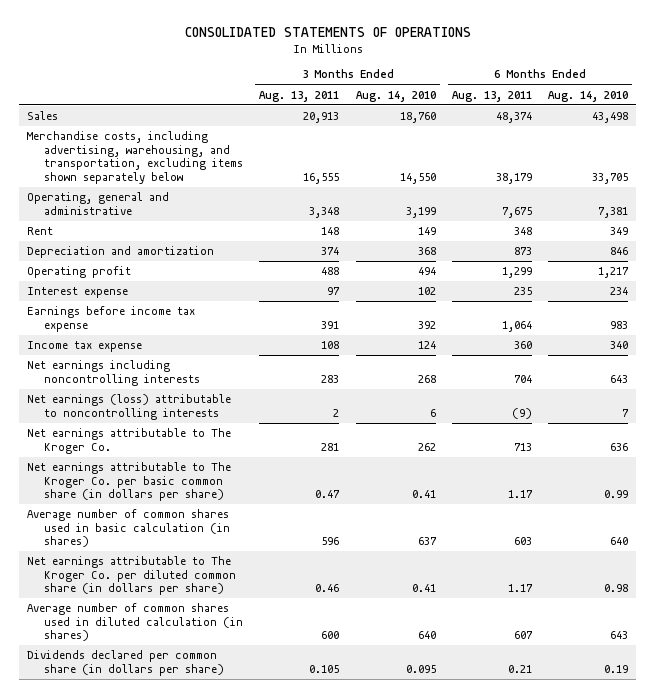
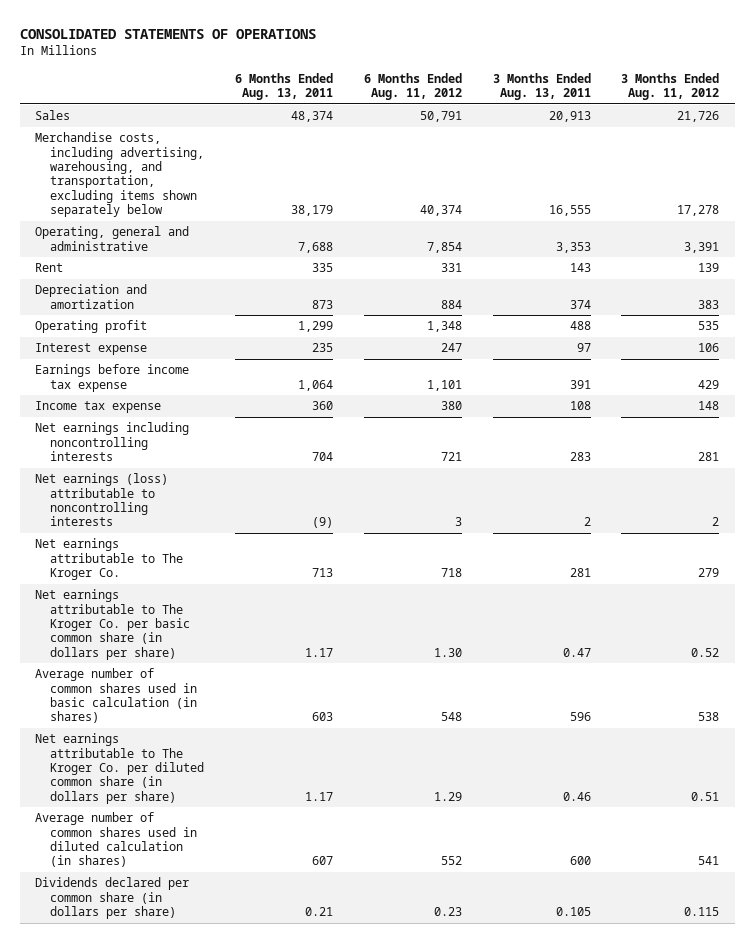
[355,90,436,102] Aug. 14, 2010 -> none
[548,90,629,102] Aug. 14, 2010 -> none
none -> [363,72,462,101] 6 Months Ended Aug. 11, 2012
none -> [621,72,720,101] 3 Months Ended Aug. 11, 2012
[309,206,340,218] 3,348 -> [555,241,591,253] 3,353
[501,206,532,218] 7,675 -> [298,241,334,253] 7,688
[321,227,340,236] 148 -> [569,263,591,273] 143
[513,227,532,236] 348 -> [312,263,334,273] 335

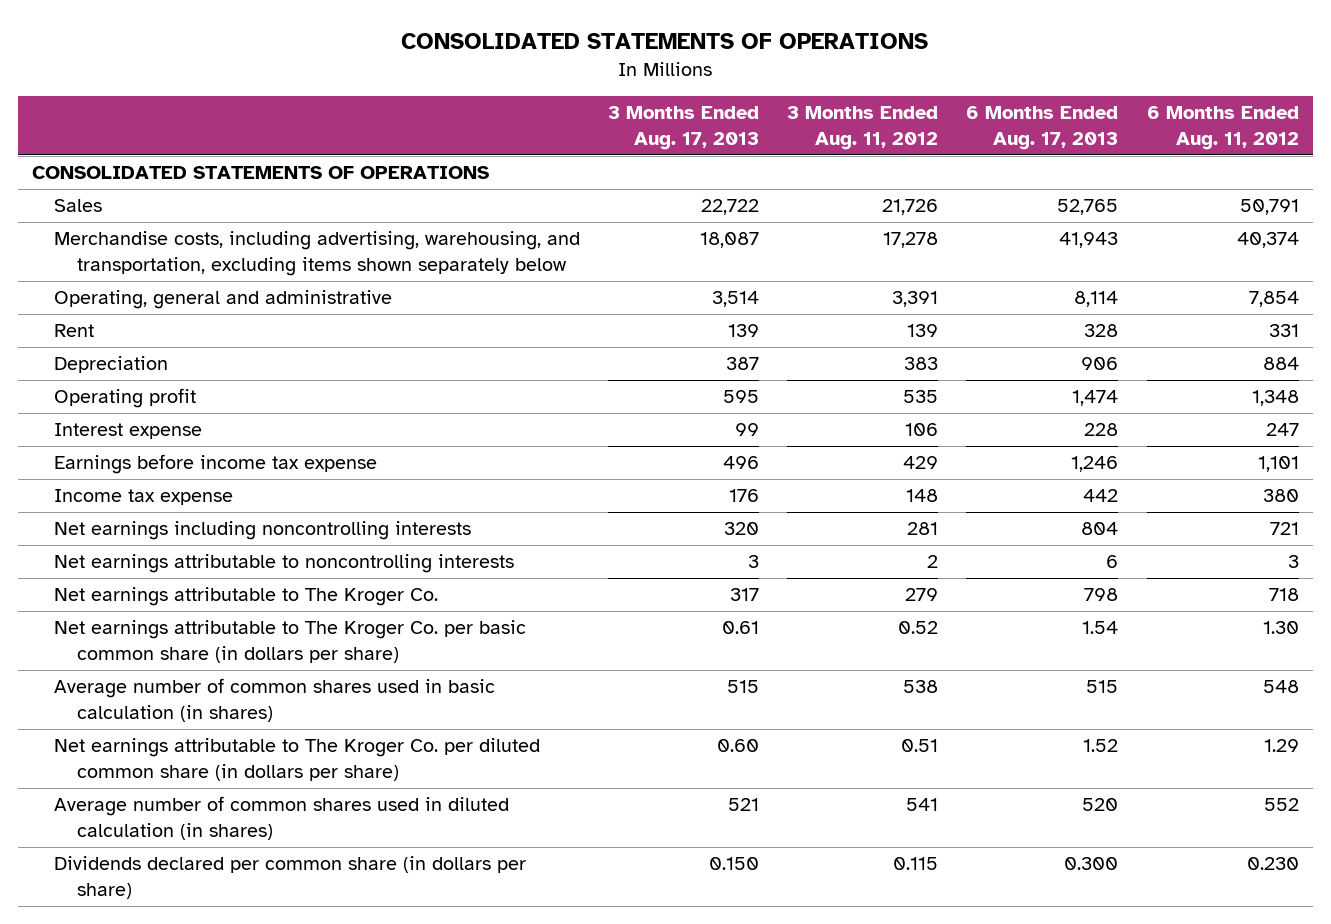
[235,72,334,101] 6 Months Ended Aug. 13, 2011 -> none
[492,72,591,101] 3 Months Ended Aug. 13, 2011 -> none
none -> [608,106,760,151] 3 Months Ended Aug. 17, 2013
none -> [966,106,1119,151] 6 Months Ended Aug. 17, 2013
none -> [31,166,489,180] CONSOLIDATED STATEMENTS OF OPERATIONS
[35,284,148,309] Depreciation and amortization -> [54,356,169,374] Depreciation
[35,473,169,527] Net earnings (loss) attributable to noncontrolling interests -> [54,554,515,574] Net earnings attributable to noncontrolling interests
[433,907,462,917] 0.23 -> [1246,857,1299,871] 0.230

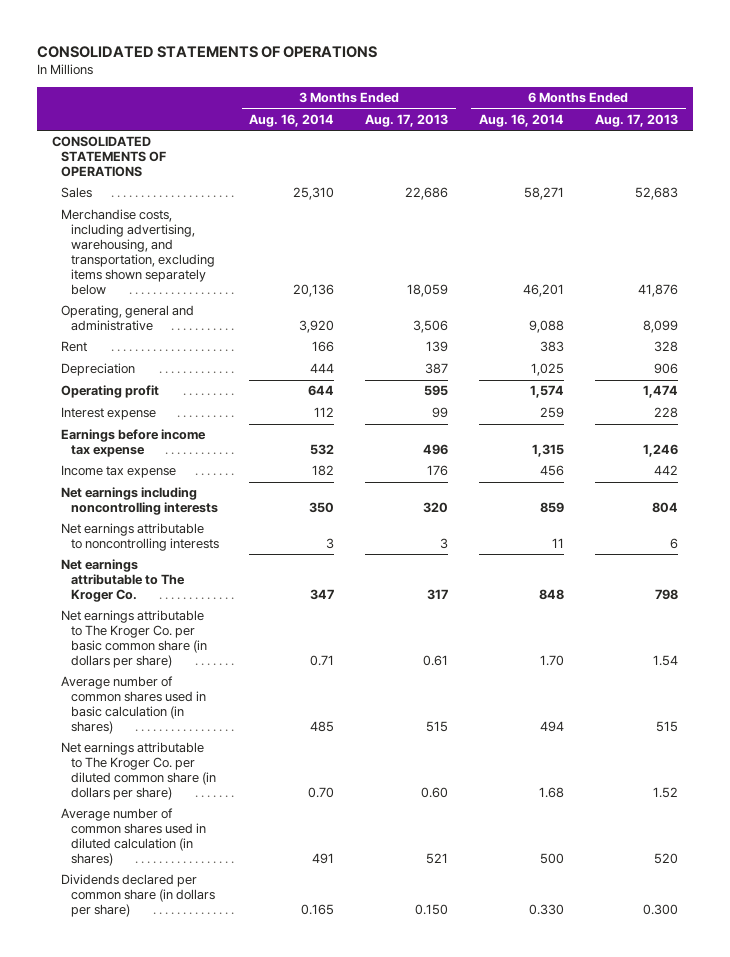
[787,106,939,151] 3 Months Ended Aug. 11, 2012 -> none
[1146,106,1299,151] 6 Months Ended Aug. 11, 2012 -> none
none -> [249,113,335,127] Aug. 16, 2014
none -> [479,113,565,127] Aug. 16, 2014
[701,199,760,216] 22,722 -> [405,187,449,201] 22,686
[1057,199,1119,216] 52,765 -> [634,187,678,201] 52,683
[700,232,760,249] 18,087 -> [407,284,449,298] 18,059
[1059,232,1119,249] 41,943 -> [637,284,678,298] 41,876
[712,291,760,308] 3,514 -> [413,320,449,334] 3,506
[1074,291,1119,308] 8,114 -> [642,320,678,334] 8,099

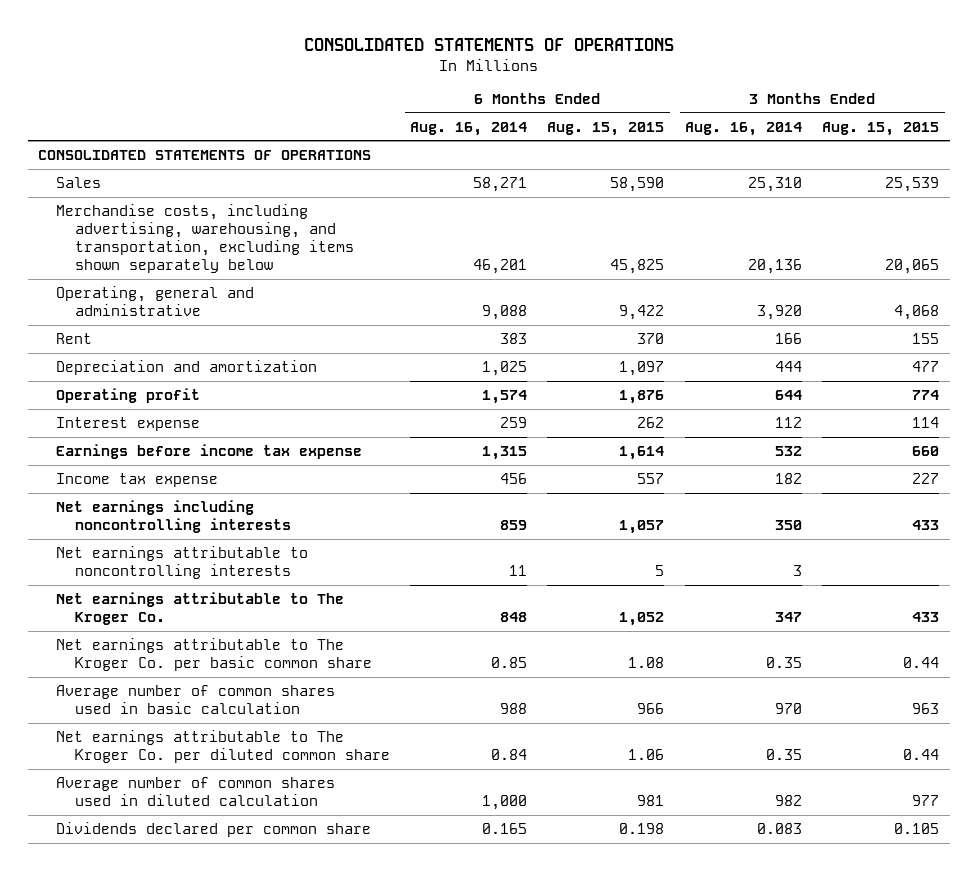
[365,113,449,127] Aug. 17, 2013 -> none
[594,113,678,127] Aug. 17, 2013 -> none
none -> [547,121,665,136] Aug. 15, 2015
none -> [822,121,940,136] Aug. 15, 2015
[61,363,136,377] Depreciation -> [56,359,318,375] Depreciation and amortization
[61,610,207,669] Net earnings attributable to The Kroger Co. per basic common share (in dollars per share) -> [56,637,372,672] Net earnings attributable to The Kroger Co. per basic common share
[310,655,335,667] 0.71 -> [765,657,802,669] 0.35
[540,655,565,667] 1.70 -> [491,657,528,669] 0.85
[61,676,206,735] Average number of common shares used in basic calculation (in shares) -> [56,684,336,715] Average number of common shares used in basic calculation
[310,721,335,733] 485 -> [774,703,802,715] 970
[540,721,565,733] 494 -> [500,703,528,715] 988
[61,742,216,801] Net earnings attributable to The Kroger Co. per diluted common share (in dollars per share) -> [56,729,390,764] Net earnings attributable to The Kroger Co. per diluted common share
[308,787,335,799] 0.70 -> [765,749,802,761] 0.35
[539,787,565,799] 1.68 -> [491,749,528,761] 0.84
[61,808,206,867] Average number of common shares used in diluted calculation (in shares) -> [56,776,336,807] Average number of common shares used in diluted calculation
[312,853,335,865] 491 -> [774,795,802,807] 982
[540,853,565,865] 500 -> [482,795,528,811] 1,000
[61,874,215,918] Dividends declared per common share (in dollars per share) -> [56,821,372,837] Dividends declared per common share
[301,904,335,916] 0.165 -> [756,822,802,834] 0.083
[529,904,565,916] 0.330 -> [482,822,528,834] 0.165

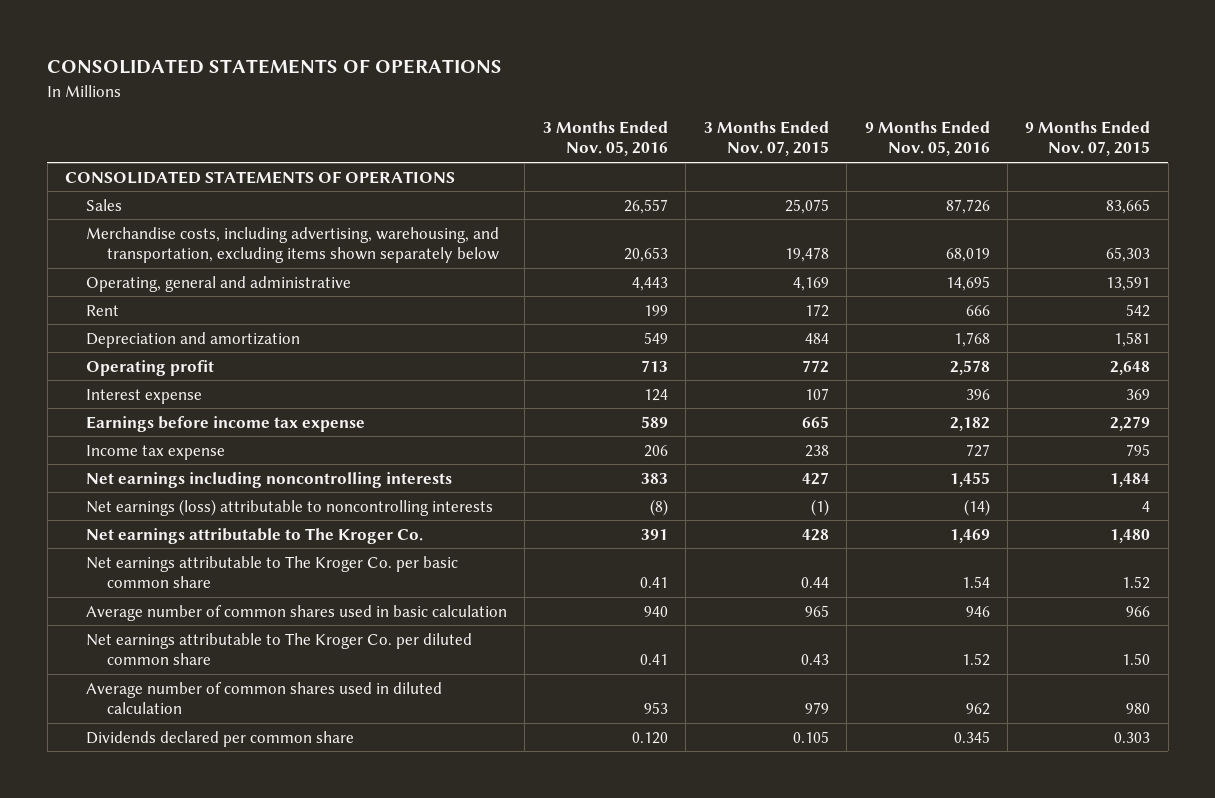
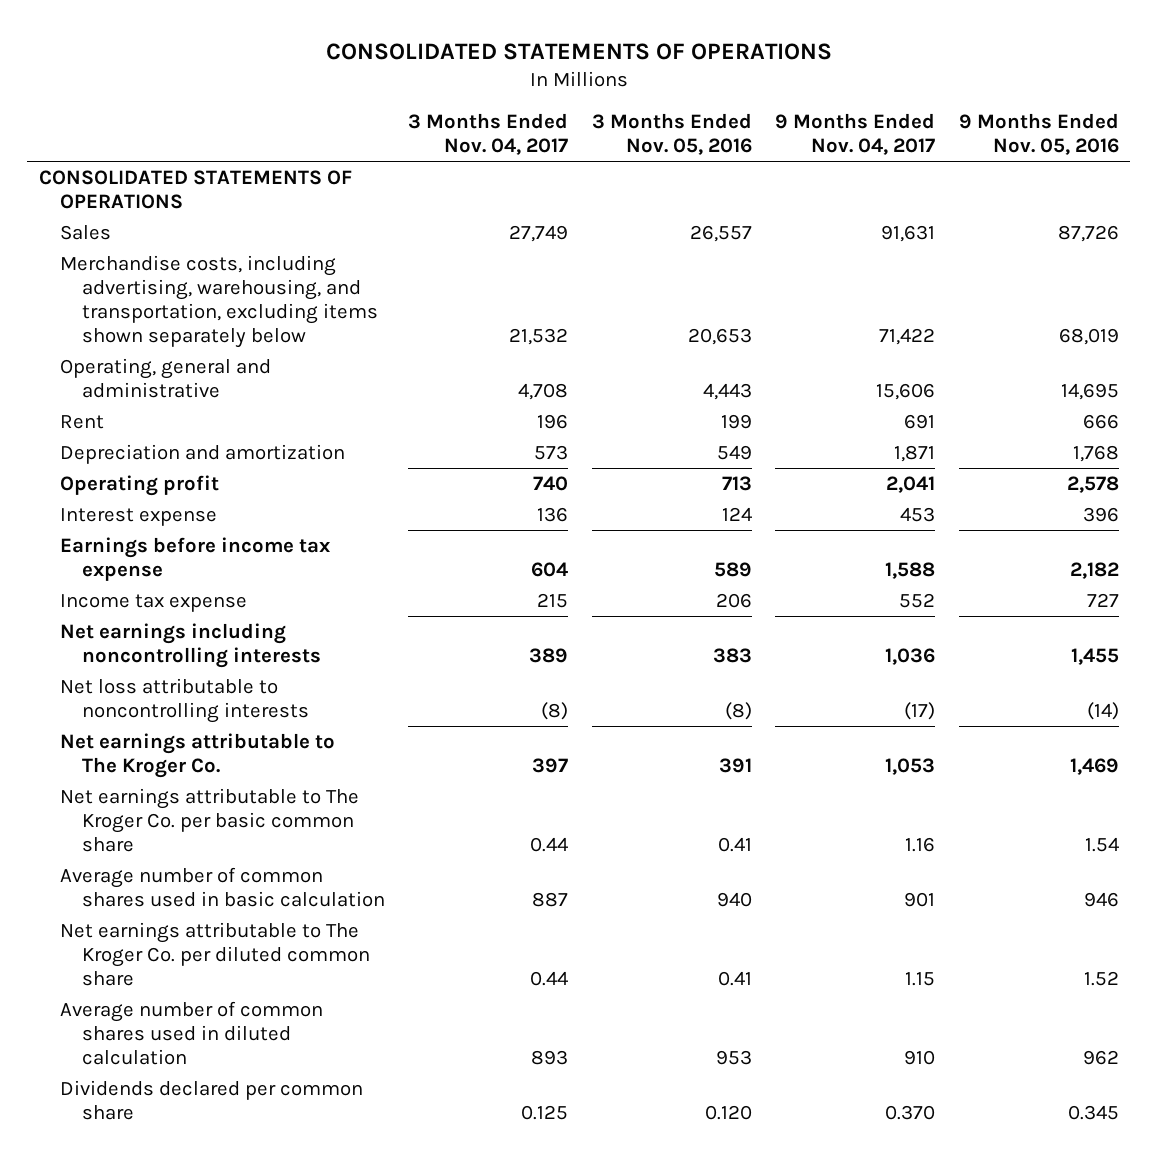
[703,121,829,157] 3 Months Ended Nov. 07, 2015 -> none
[1025,121,1151,157] 9 Months Ended Nov. 07, 2015 -> none
none -> [408,113,569,156] 3 Months Ended Nov. 04, 2017
none -> [775,113,936,156] 9 Months Ended Nov. 04, 2017
[85,498,493,516] Net earnings (loss) attributable to noncontrolling interests -> [60,677,310,723] Net loss attributable to noncontrolling interests

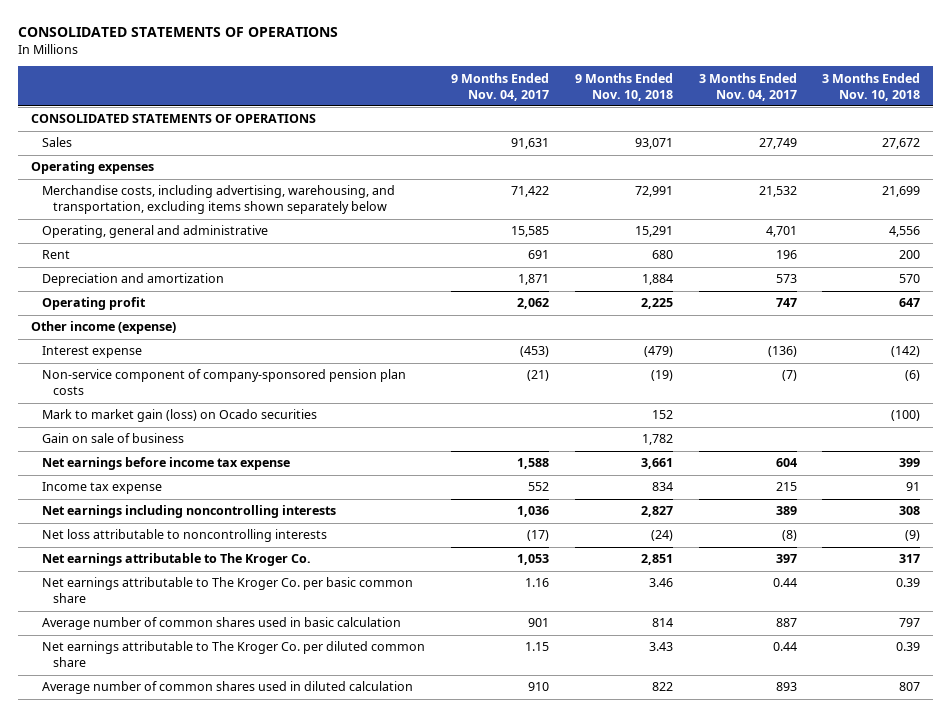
[591,113,752,156] 3 Months Ended Nov. 05, 2016 -> none
[958,113,1119,156] 9 Months Ended Nov. 05, 2016 -> none
none -> [574,72,673,101] 9 Months Ended Nov. 10, 2018
none -> [822,72,921,101] 3 Months Ended Nov. 10, 2018
none -> [31,161,155,175] Operating expenses
[518,382,569,400] 4,708 -> [765,226,797,238] 4,701
[876,382,936,400] 15,606 -> [510,226,549,238] 15,585
[533,475,569,491] 740 -> [775,298,797,308] 747
[886,475,936,493] 2,041 -> [516,298,549,310] 2,062
none -> [31,321,177,335] Other income (expense)
[537,506,569,522] 136 -> [767,346,797,358] (136)
[900,506,936,522] 453 -> [519,346,549,358] (453)
none -> [42,369,407,396] Non-service component of company-sponsored pension plan costs
none -> [42,409,318,423] Mark to market gain (loss) on Ocado securities
none -> [42,433,185,444] Gain on sale of business
[60,536,331,581] Earnings before income tax expense -> [42,457,291,471] Net earnings before income tax expense
[60,1079,364,1120] Dividends declared per common share -> none

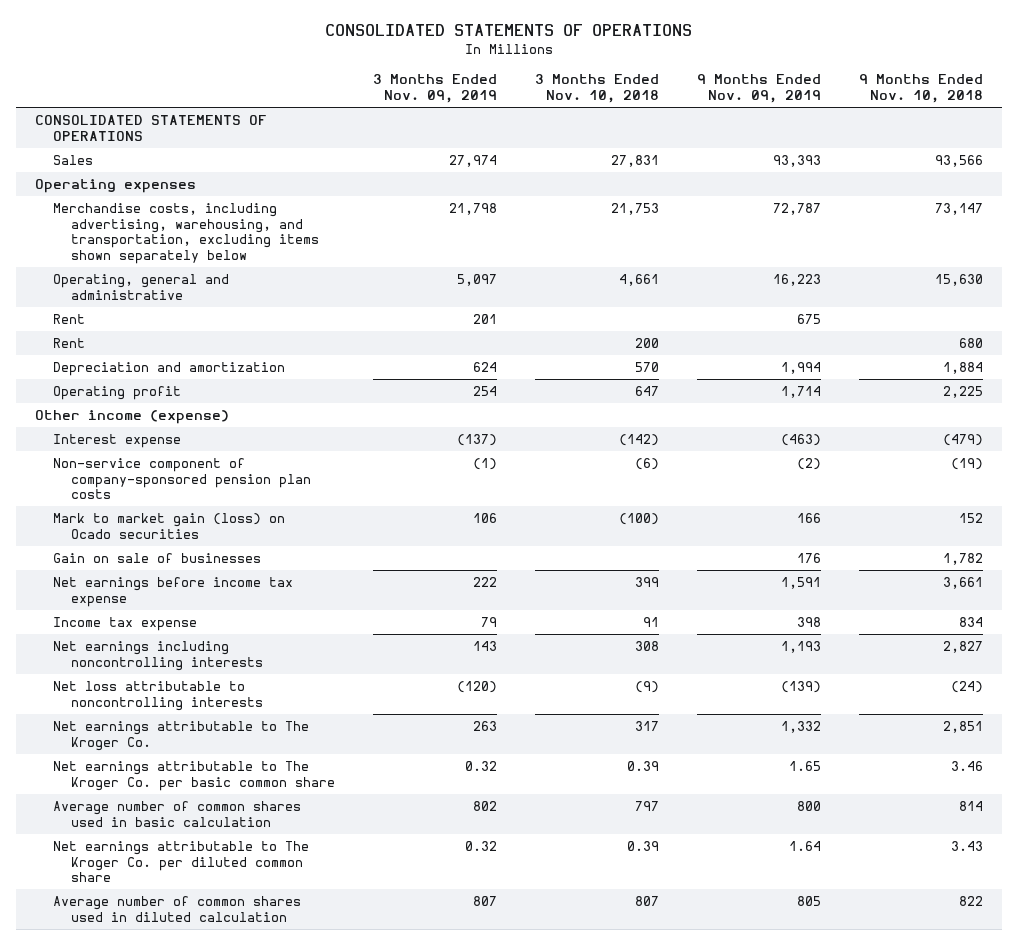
[450,72,549,101] 9 Months Ended Nov. 04, 2017 -> none
[698,72,797,101] 3 Months Ended Nov. 04, 2017 -> none
none -> [373,74,498,104] 3 Months Ended Nov. 09, 2019
none -> [697,74,822,104] 9 Months Ended Nov. 09, 2019
[634,138,673,150] 93,071 -> [935,155,984,168] 93,566
[882,138,921,150] 27,672 -> [611,155,660,168] 27,831
[634,186,673,198] 72,991 -> [935,203,984,216] 73,147
[882,186,921,198] 21,699 -> [611,203,660,216] 21,753
[634,226,673,238] 15,291 -> [935,274,984,287] 15,630
[889,226,921,238] 4,556 -> [619,274,660,287] 4,661
none -> [53,314,86,325] Rent
[42,433,185,444] Gain on sale of business -> [53,553,262,564] Gain on sale of businesses

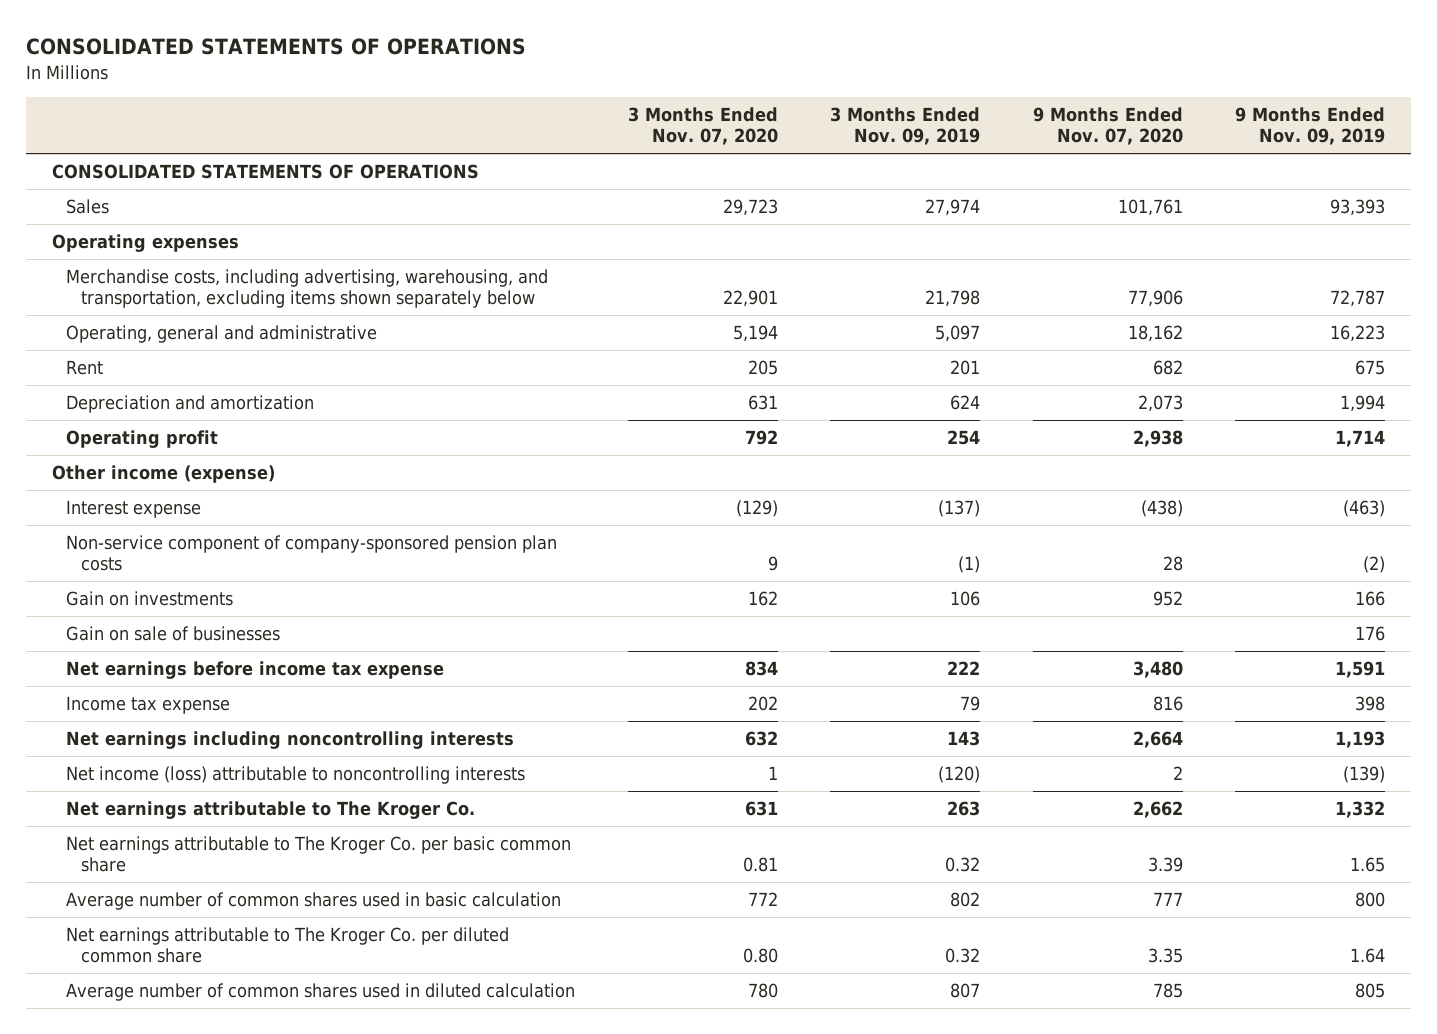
[535,74,660,104] 3 Months Ended Nov. 10, 2018 -> none
[859,74,984,104] 9 Months Ended Nov. 10, 2018 -> none
none -> [627,107,778,146] 3 Months Ended Nov. 07, 2020
none -> [1032,107,1183,146] 9 Months Ended Nov. 07, 2020
[53,338,86,349] Rent -> none
[53,513,286,539] Mark to market gain (loss) on Ocado securities -> [66,590,234,606] Gain on investments
[53,681,263,711] Net loss attributable to noncontrolling interests -> [66,765,526,784] Net income (loss) attributable to noncontrolling interests

